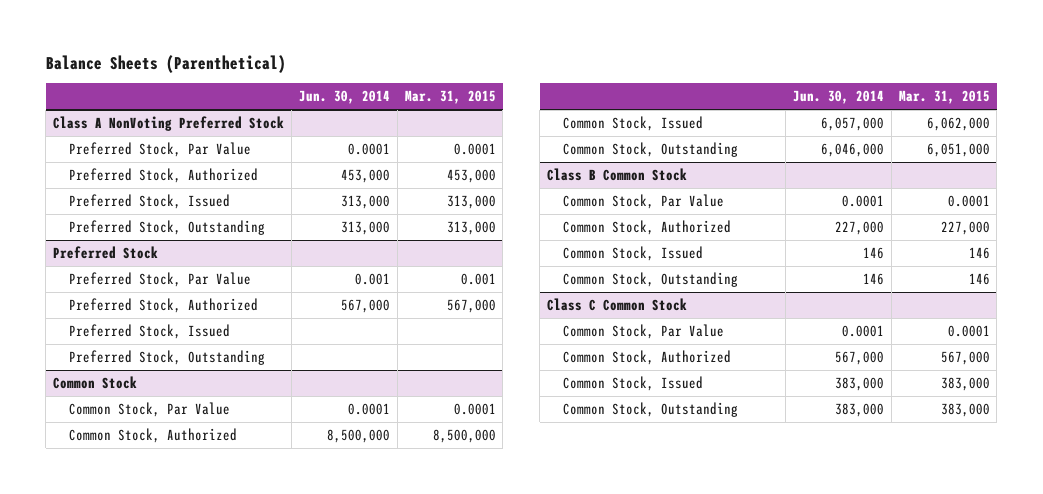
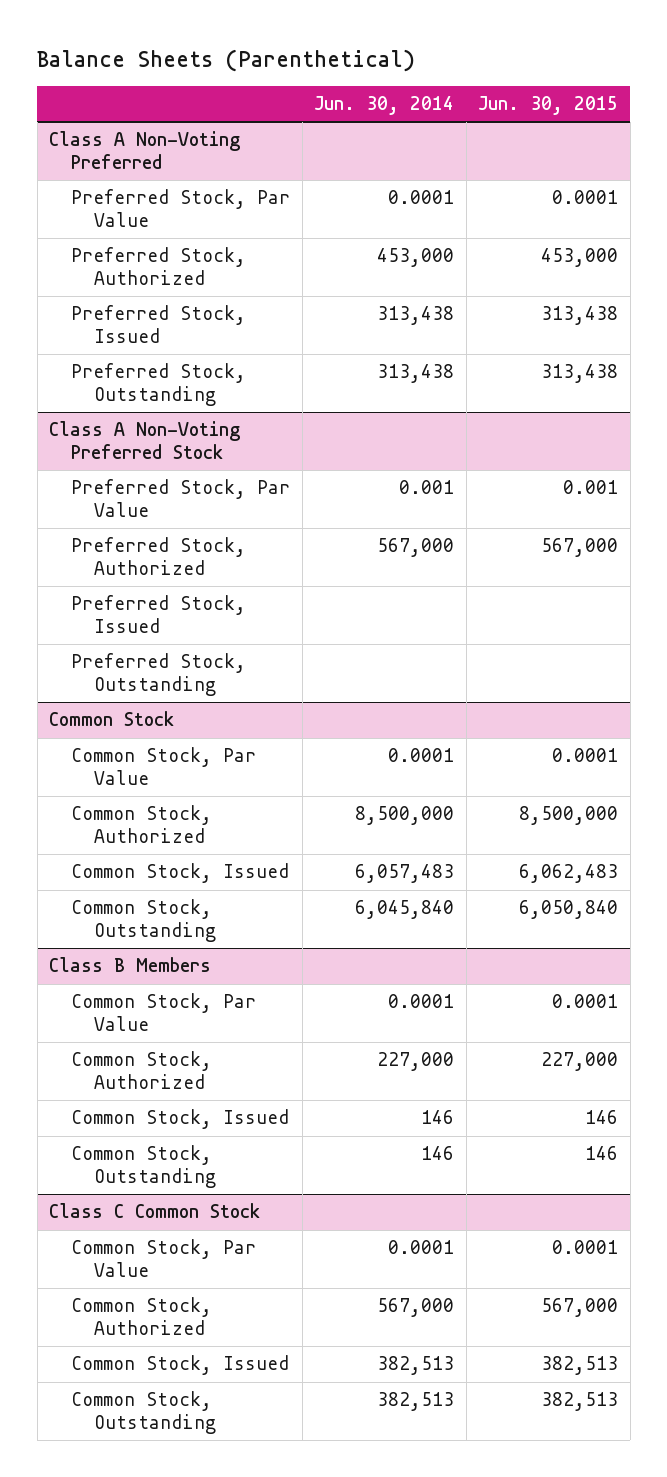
[404,90,496,105] Mar. 31, 2015 -> none
none -> [478,95,619,115] Jun. 30, 2015
[53,116,285,132] Class A NonVoting Preferred Stock -> [49,131,241,169] Class A Non-Voting Preferred
[340,195,390,210] 313,000 -> [377,306,455,326] 313,438
[340,221,390,236] 313,000 -> [377,364,455,384] 313,438
[53,246,159,260] Preferred Stock -> [49,421,241,459] Class A Non-Voting Preferred Stock
[820,117,884,132] 6,057,000 -> [355,864,455,884] 6,057,483
[820,143,884,158] 6,046,000 -> [355,900,455,920] 6,045,840
[547,168,688,182] Class B Common Stock -> [49,957,212,973] Class B Members
[834,377,884,392] 383,000 -> [377,1356,455,1376] 382,513
[834,403,884,418] 383,000 -> [377,1392,455,1412] 382,513

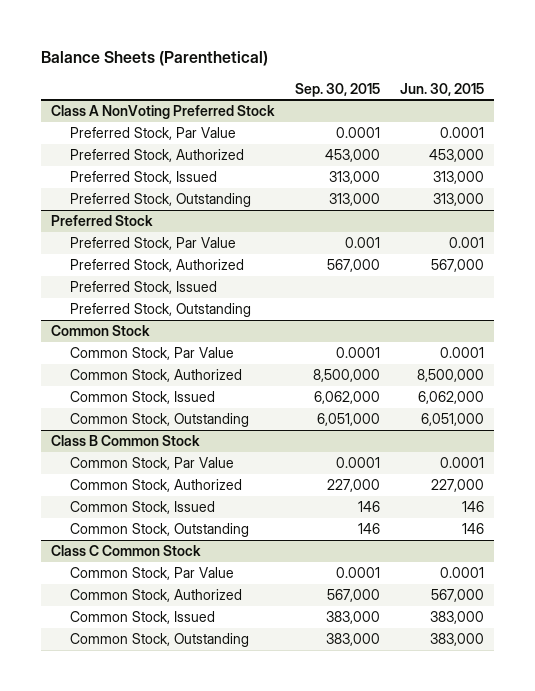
[314,95,455,115] Jun. 30, 2014 -> none
none -> [295,82,381,97] Sep. 30, 2015
[49,131,241,169] Class A Non-Voting Preferred -> [51,105,276,120] Class A NonVoting Preferred Stock
[541,306,619,326] 313,438 -> [433,171,485,185] 313,000
[541,364,619,384] 313,438 -> [433,193,485,207] 313,000
[49,421,241,459] Class A Non-Voting Preferred Stock -> [51,215,154,227] Preferred Stock
[519,864,619,884] 6,062,483 -> [418,391,485,405] 6,062,000
[519,900,619,920] 6,050,840 -> [421,413,485,427] 6,051,000
[49,957,212,973] Class B Members -> [51,435,201,447] Class B Common Stock
[541,1356,619,1376] 382,513 -> [430,611,485,625] 383,000
[541,1392,619,1412] 382,513 -> [430,633,485,647] 383,000

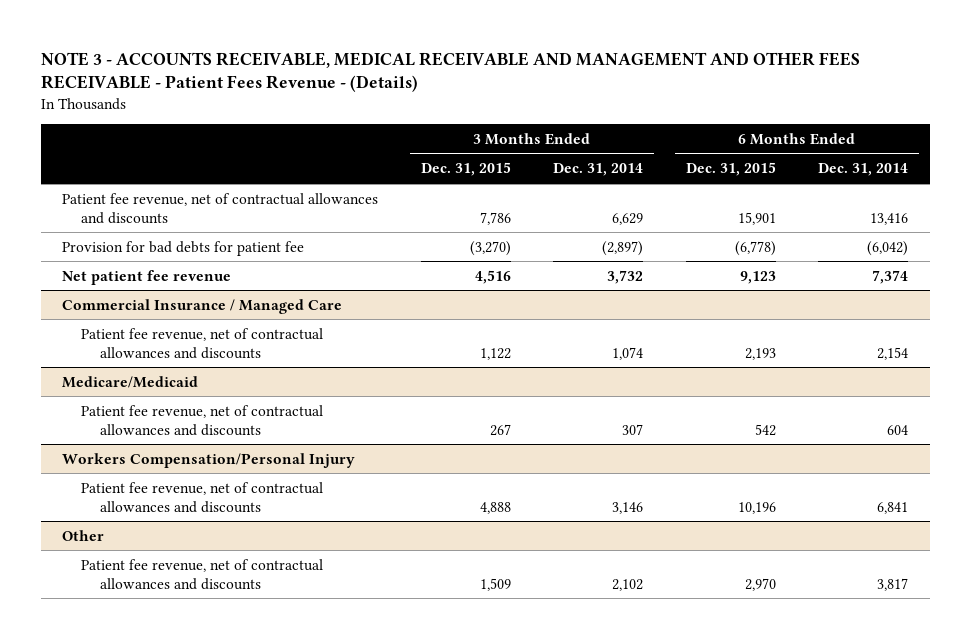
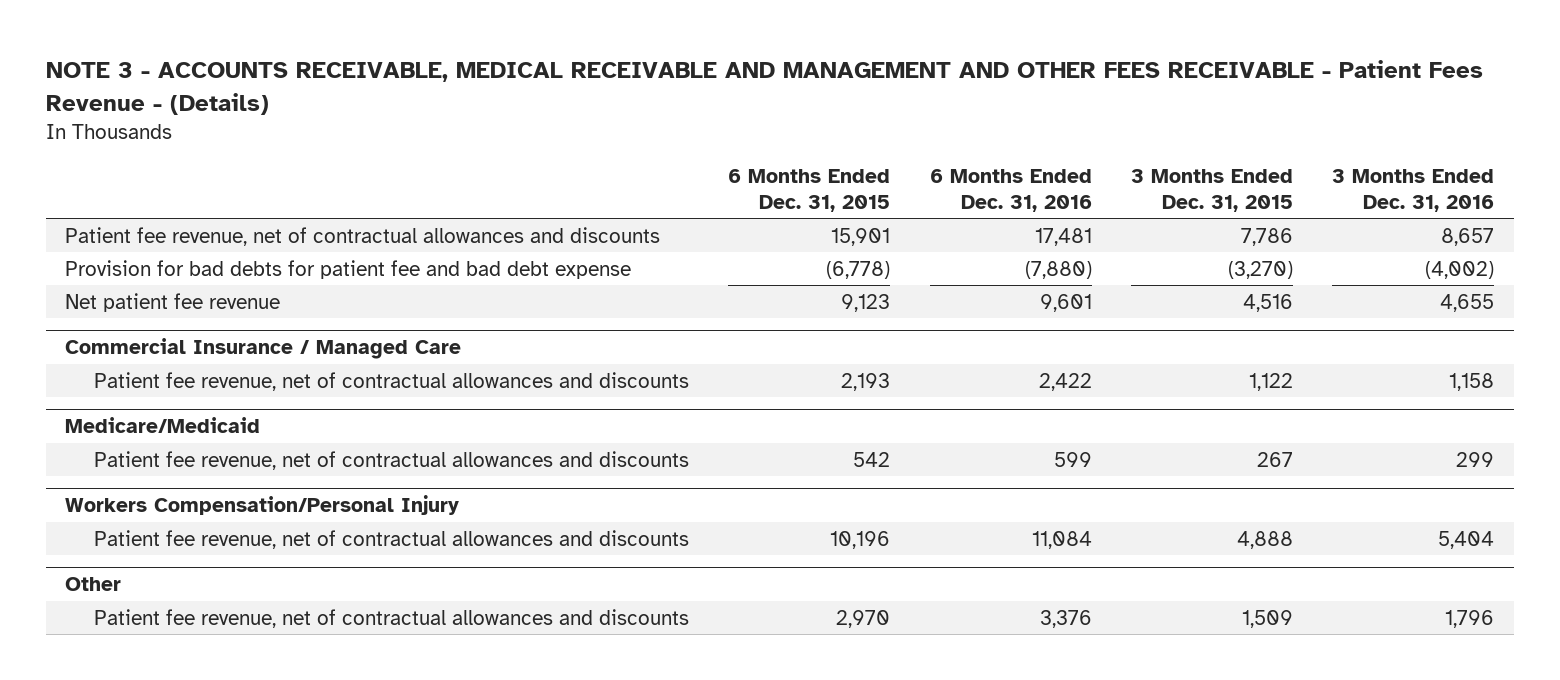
[553,163,644,177] Dec. 31, 2014 -> none
[818,163,909,177] Dec. 31, 2014 -> none
none -> [929,169,1092,212] 6 Months Ended Dec. 31, 2016
none -> [1332,169,1495,212] 3 Months Ended Dec. 31, 2016
[62,240,305,256] Provision for bad debts for patient fee -> [65,259,632,279] Provision for bad debts for patient fee and bad debt expense

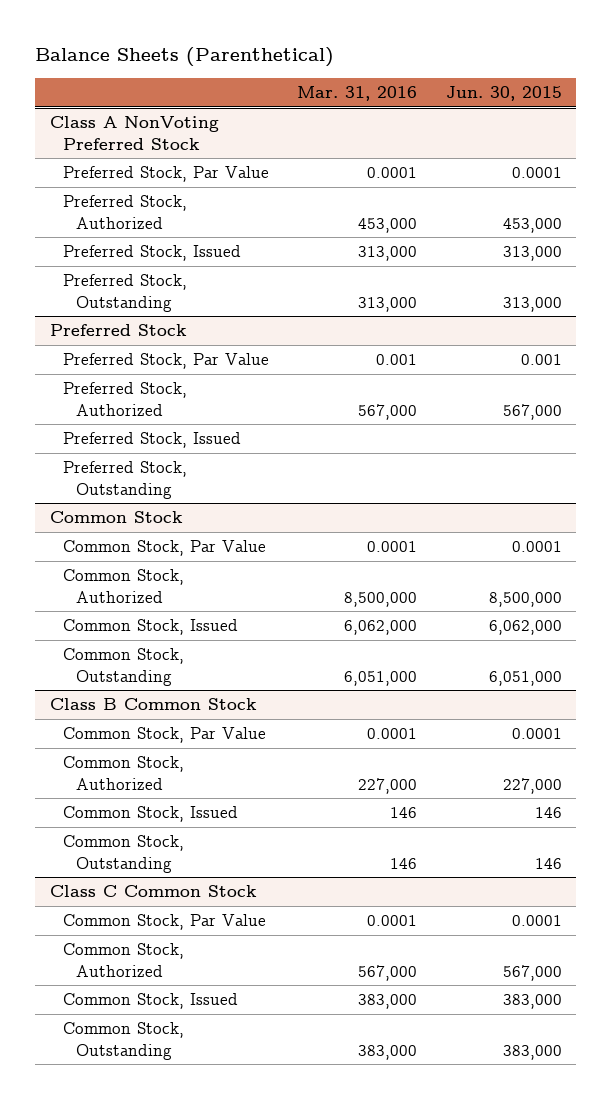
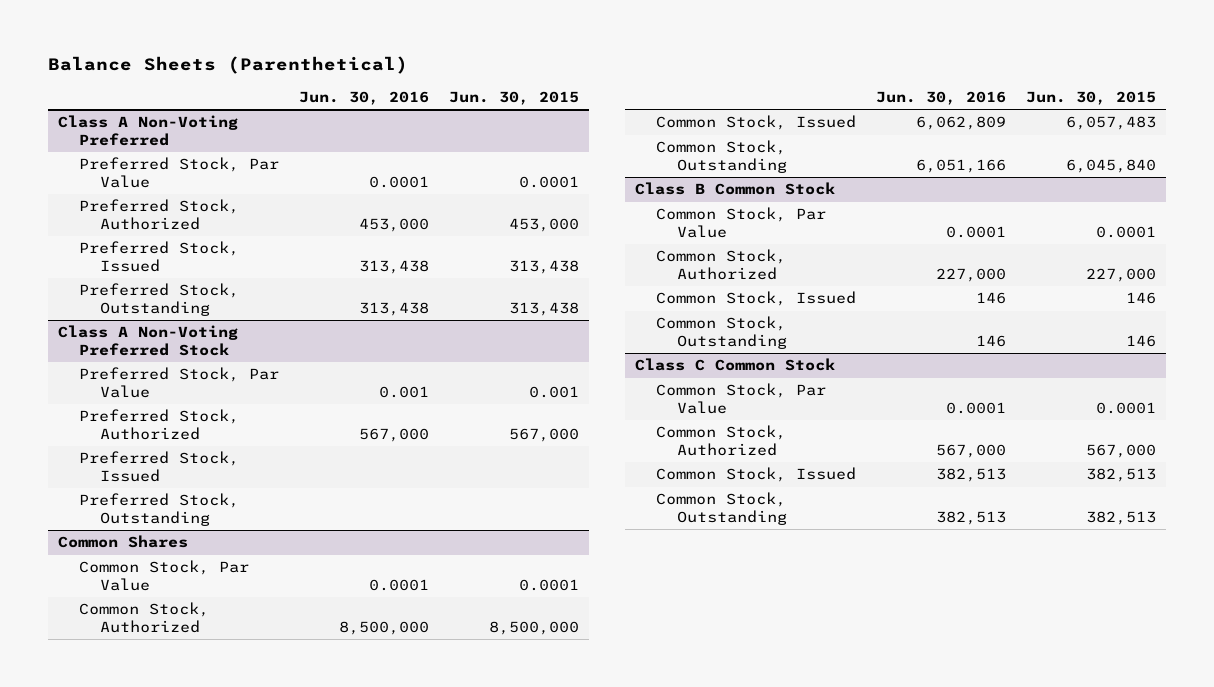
[297,86,418,102] Mar. 31, 2016 -> none
none -> [298,90,429,105] Jun. 30, 2016
[49,116,219,150] Class A NonVoting Preferred Stock -> [57,115,238,146] Class A Non-Voting Preferred
[503,246,563,262] 313,000 -> [509,259,580,274] 313,438
[503,296,563,312] 313,000 -> [509,301,580,316] 313,438
[49,324,187,337] Preferred Stock -> [57,325,238,356] Class A Non-Voting Preferred Stock
[49,511,183,524] Common Stock -> [57,535,188,549] Common Shares
[489,620,563,636] 6,062,000 -> [1066,116,1157,131] 6,057,483
[489,670,563,686] 6,051,000 -> [1066,158,1157,173] 6,045,840
[503,994,563,1010] 383,000 -> [1086,468,1157,483] 382,513
[503,1044,563,1060] 383,000 -> [1086,510,1157,525] 382,513

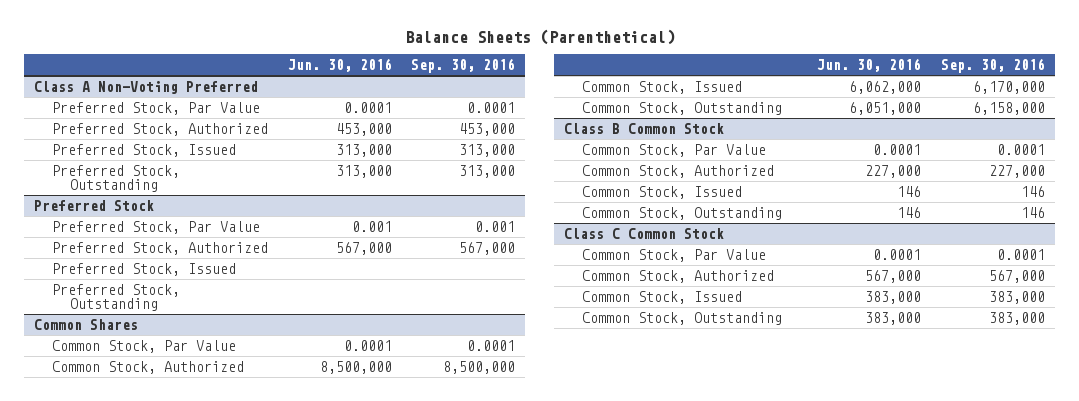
[449,90,580,105] Jun. 30, 2015 -> none
none -> [411,57,516,73] Sep. 30, 2016
[358,259,429,274] 313,438 -> [335,143,392,157] 313,000
[358,301,429,316] 313,438 -> [335,164,392,178] 313,000
[57,325,238,356] Class A Non-Voting Preferred Stock -> [34,199,155,211] Preferred Stock
[916,116,1007,131] 6,062,809 -> [849,80,922,94] 6,062,000
[916,158,1007,173] 6,051,166 -> [849,101,922,115] 6,051,000
[936,468,1007,483] 382,513 -> [865,290,922,304] 383,000
[936,510,1007,525] 382,513 -> [865,311,922,325] 383,000

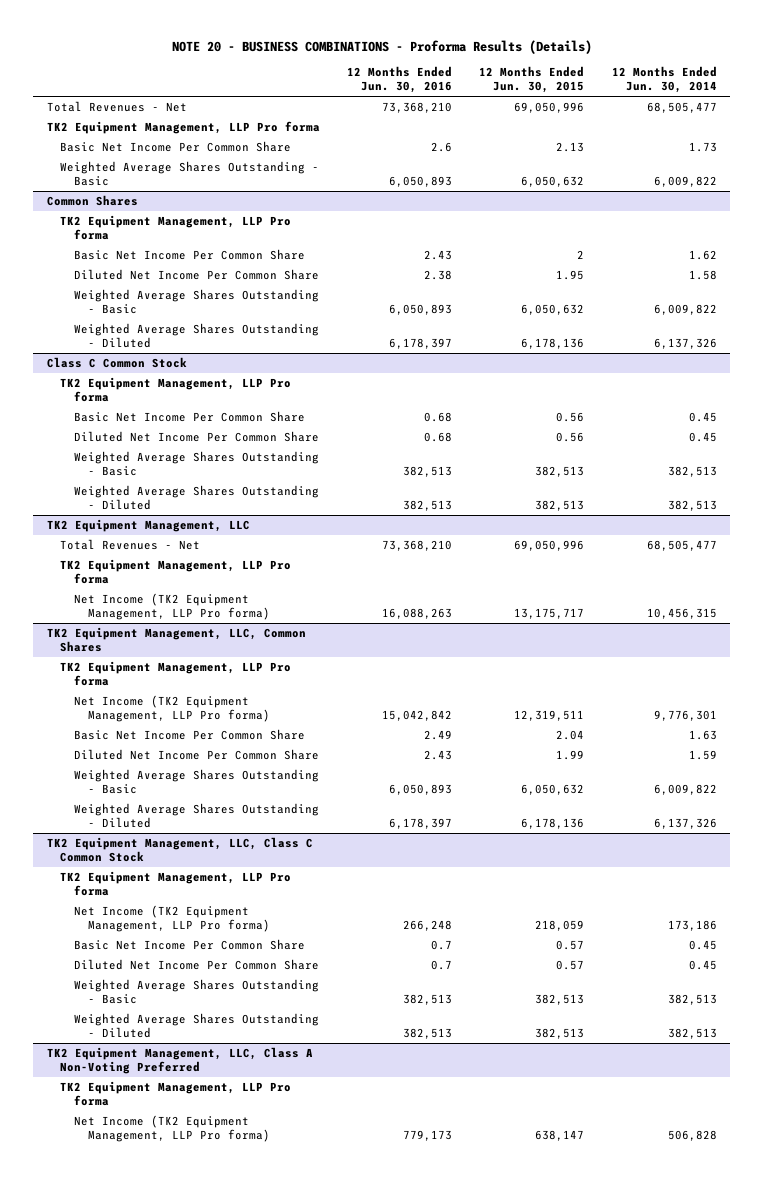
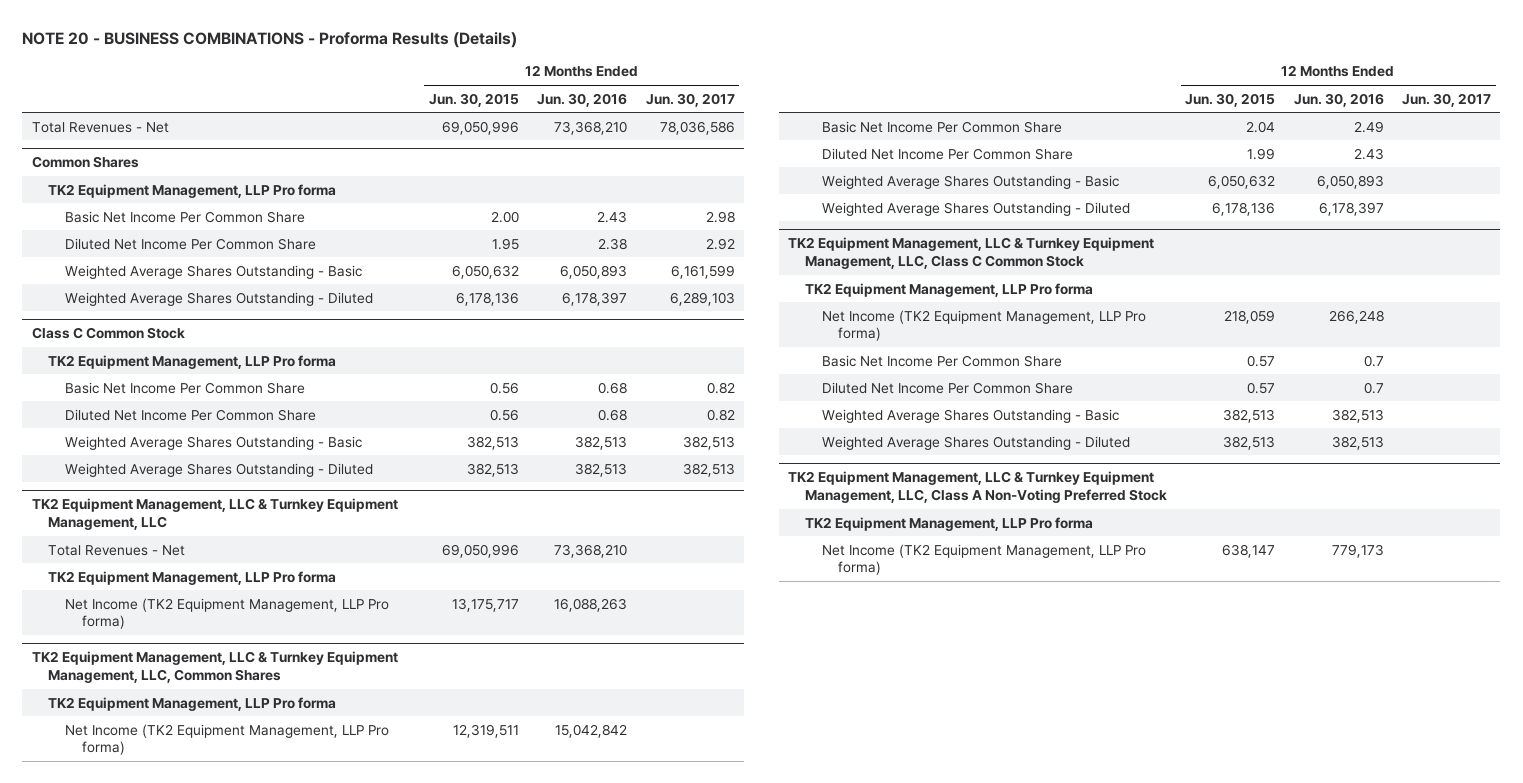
[611,66,717,94] 12 Months Ended Jun. 30, 2014 -> none
none -> [645,92,735,107] Jun. 30, 2017
[46,121,320,135] TK2 Equipment Management, LLP Pro forma -> none
[60,141,292,153] Basic Net Income Per Common Share -> none
[60,161,320,187] Weighted Average Shares Outstanding - Basic -> none
[577,250,585,260] 2 -> [490,210,519,223] 2.00
[46,519,250,533] TK2 Equipment Management, LLC -> [31,498,398,531] TK2 Equipment Management, LLC & Turnkey Equipment Management, LLC
[46,627,306,653] TK2 Equipment Management, LLC, Common Shares -> [31,651,398,684] TK2 Equipment Management, LLC & Turnkey Equipment Management, LLC, Common Shares
[46,837,313,863] TK2 Equipment Management, LLC, Class C Common Stock -> [788,237,1155,270] TK2 Equipment Management, LLC & Turnkey Equipment Management, LLC, Class C Common Stock
[46,1047,313,1075] TK2 Equipment Management, LLC, Class A Non-Voting Preferred -> [788,471,1167,504] TK2 Equipment Management, LLC & Turnkey Equipment Management, LLC, Class A Non-Voting Preferred Stock

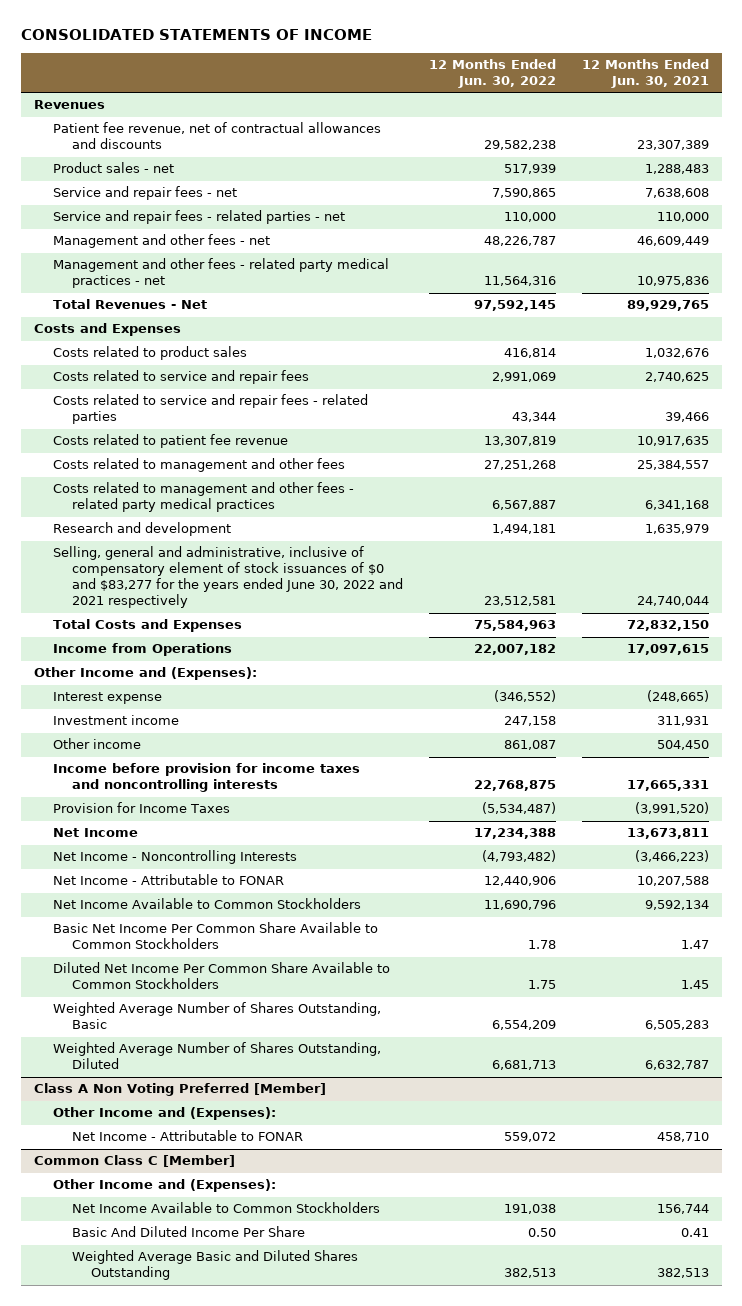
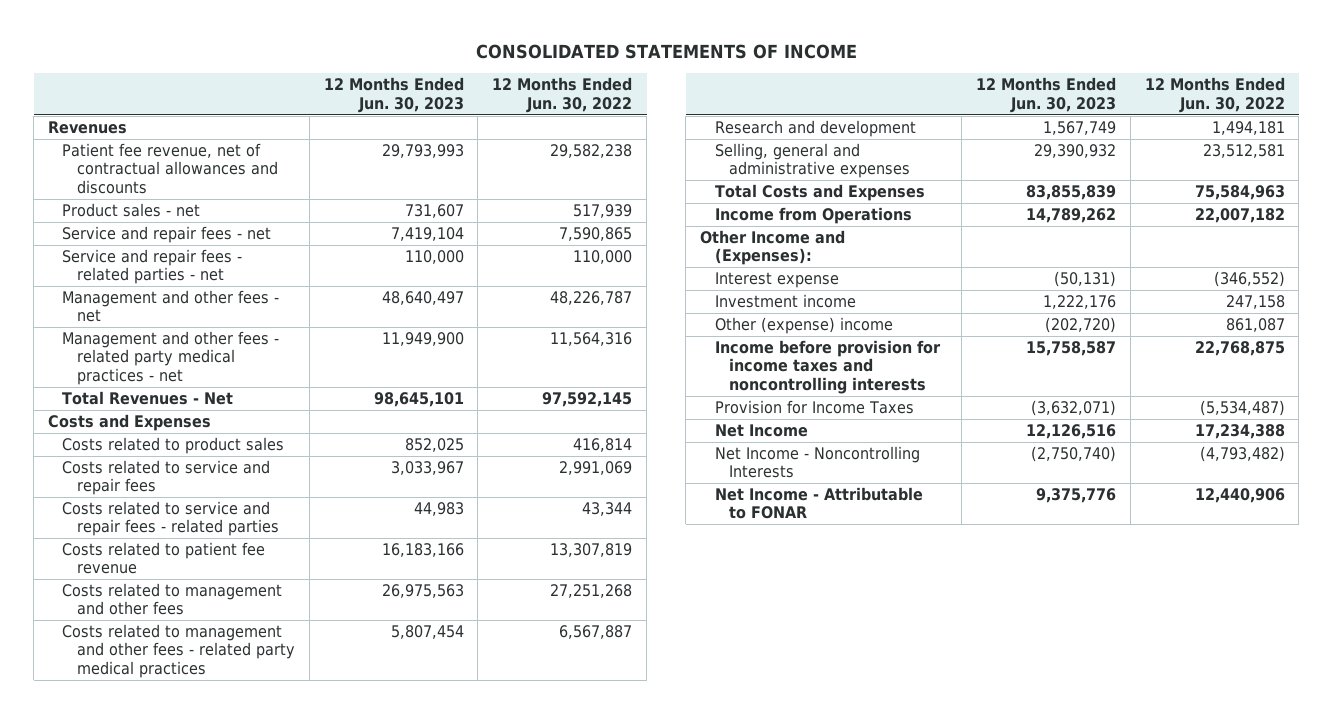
[581,58,709,88] 12 Months Ended Jun. 30, 2021 -> none
none -> [323,77,464,113] 12 Months Ended Jun. 30, 2023
[52,546,403,609] Selling, general and administrative, inclusive of compensatory element of stock issuances of $0 and $83,277 for the years ended June 30, 2022 and 2021 respectively -> [714,143,911,179] Selling, general and administrative expenses
[52,738,141,750] Other income -> [714,317,893,335] Other (expense) income
[52,898,361,910] Net Income Available to Common Stockholders -> none
[52,922,378,950] Basic Net Income Per Common Share Available to Common Stockholders -> none
[52,962,390,990] Diluted Net Income Per Common Share Available to Common Stockholders -> none
[52,1002,381,1030] Weighted Average Number of Shares Outstanding, Basic -> none
[52,1042,381,1070] Weighted Average Number of Shares Outstanding, Diluted -> none
[33,1083,326,1097] Class A Non Voting Preferred [Member] -> none
[52,1107,276,1121] Other Income and (Expenses): -> none
[71,1130,303,1142] Net Income - Attributable to FONAR -> none
[33,1155,235,1168] Common Class C [Member] -> none
[52,1179,276,1193] Other Income and (Expenses): -> none
[71,1202,380,1214] Net Income Available to Common Stockholders -> none
[71,1226,305,1238] Basic And Diluted Income Per Share -> none
[71,1250,358,1281] Weighted Average Basic and Diluted Shares Outstanding -> none

